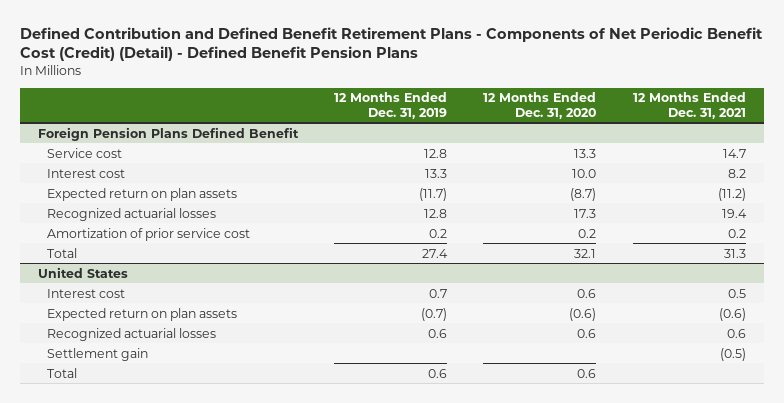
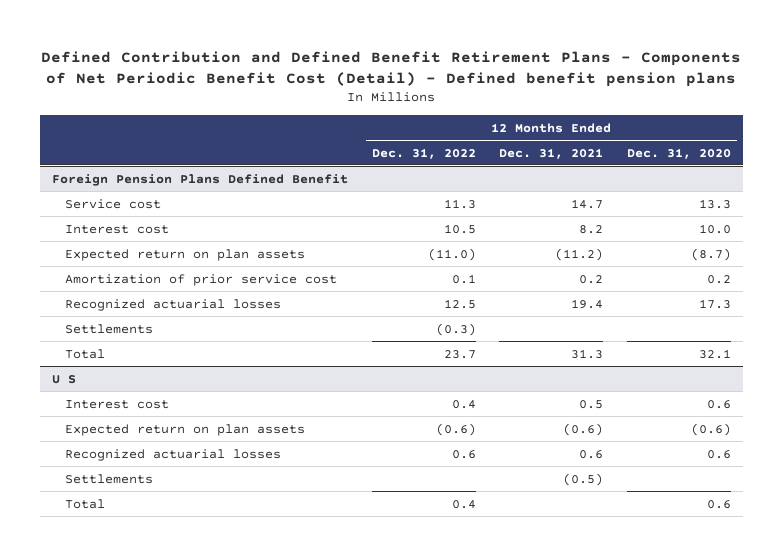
[19,27,763,62] Defined Contribution and Defined Benefit Retirement Plans - Components of Net Periodic Benefit Cost (Credit) (Detail) - Defined Benefit Pension Plans -> [41,50,742,87] Defined Contribution and Defined Benefit Retirement Plans - Components of Net Periodic Benefit Cost (Detail) - Defined benefit pension plans
[334,92,448,119] 12 Months Ended Dec. 31, 2019 -> none
none -> [371,147,476,159] Dec. 31, 2022
[47,207,217,221] Recognized actuarial losses -> [65,298,282,311] Recognized actuarial losses
none -> [65,323,154,334] Settlements
[37,266,128,278] United States -> [51,374,76,384] U S
[47,347,149,361] Settlement gain -> [65,473,154,484] Settlements

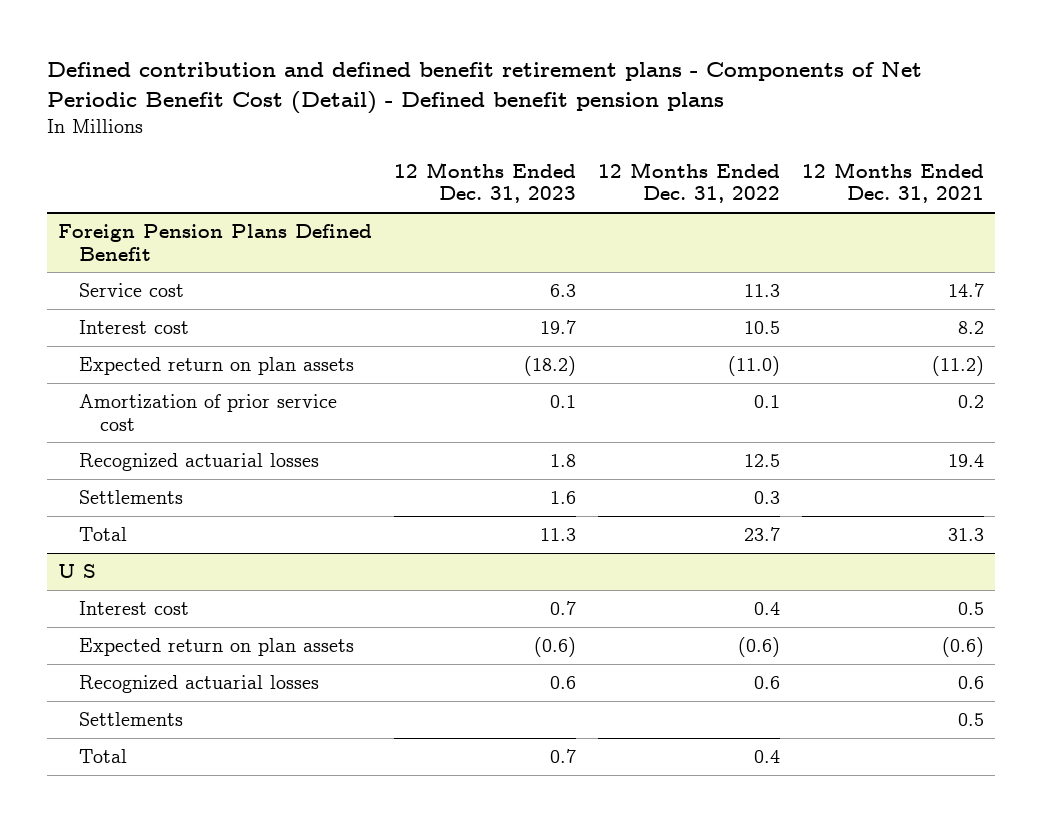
[41,50,742,87] Defined Contribution and Defined Benefit Retirement Plans - Components of Net Periodic Benefit Cost (Detail) - Defined benefit pension plans -> [47,62,923,115] Defined contribution and defined benefit retirement plans - Components of Net Periodic Benefit Cost (Detail) - Defined benefit pension plans
[626,147,731,159] Dec. 31, 2020 -> none
none -> [393,161,576,204] 12 Months Ended Dec. 31, 2023
[435,322,476,336] (0.3) -> [753,491,780,505] 0.3
[563,472,604,486] (0.5) -> [957,713,984,727] 0.5

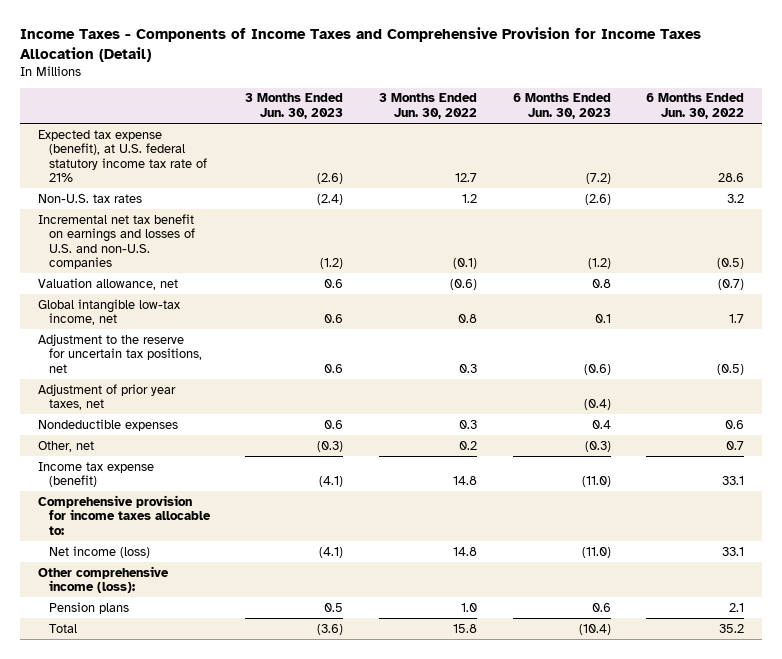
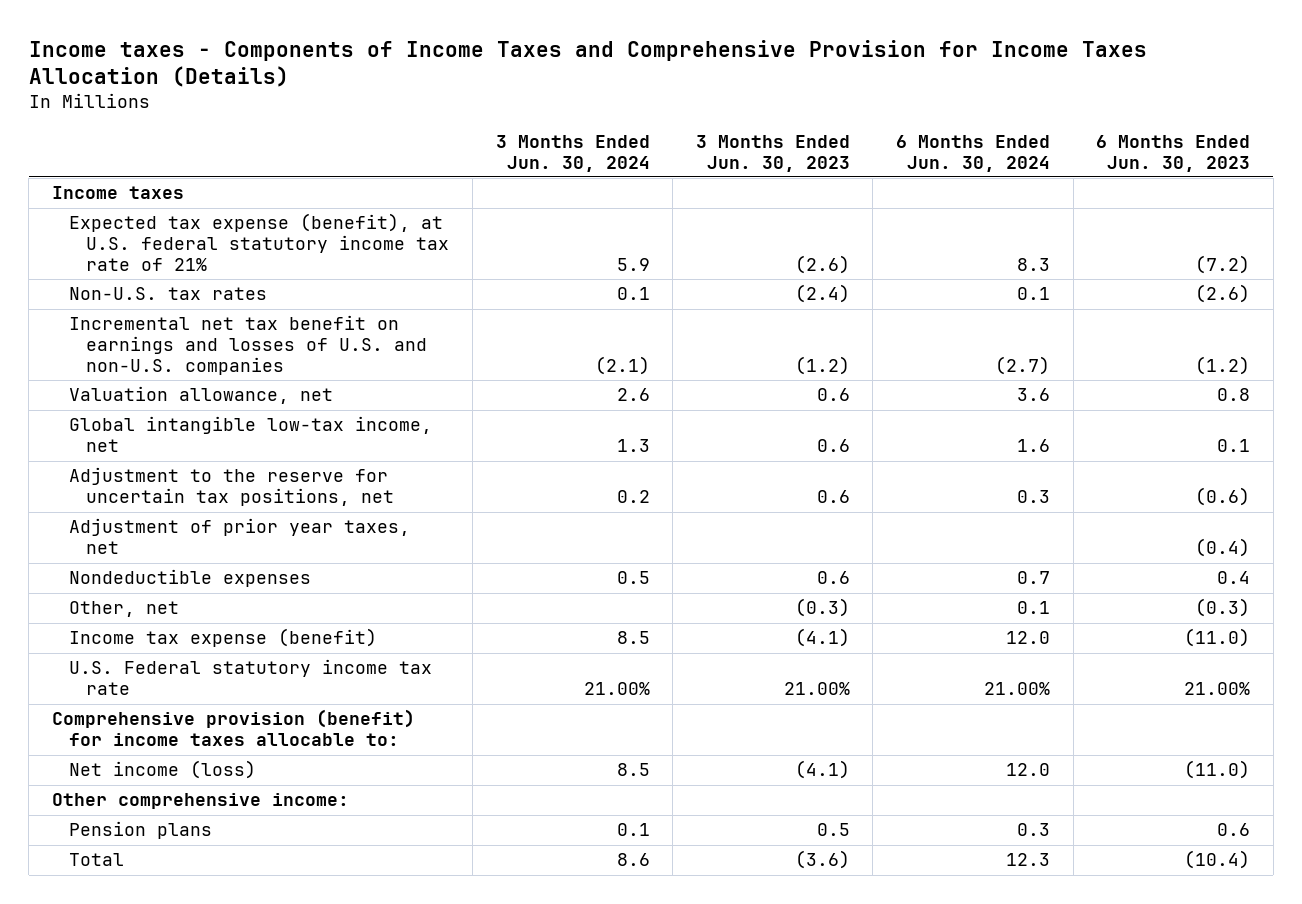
[20,27,702,62] Income Taxes - Components of Income Taxes and Comprehensive Provision for Income Taxes Allocation (Detail) -> [28,39,1147,88] Income taxes - Components of Income Taxes and Comprehensive Provision for Income Taxes Allocation (Details)
[378,93,477,120] 3 Months Ended Jun. 30, 2022 -> none
[646,93,745,120] 6 Months Ended Jun. 30, 2022 -> none
none -> [495,134,650,172] 3 Months Ended Jun. 30, 2024
none -> [896,134,1051,172] 6 Months Ended Jun. 30, 2024
none -> [52,186,185,200] Income taxes
none -> [69,659,433,696] U.S. Federal statutory income tax rate
[37,494,211,535] Comprehensive provision for income taxes allocable to: -> [52,709,416,747] Comprehensive provision (benefit) for income taxes allocable to:
[37,565,169,594] Other comprehensive income (loss): -> [52,793,350,810] Other comprehensive income:

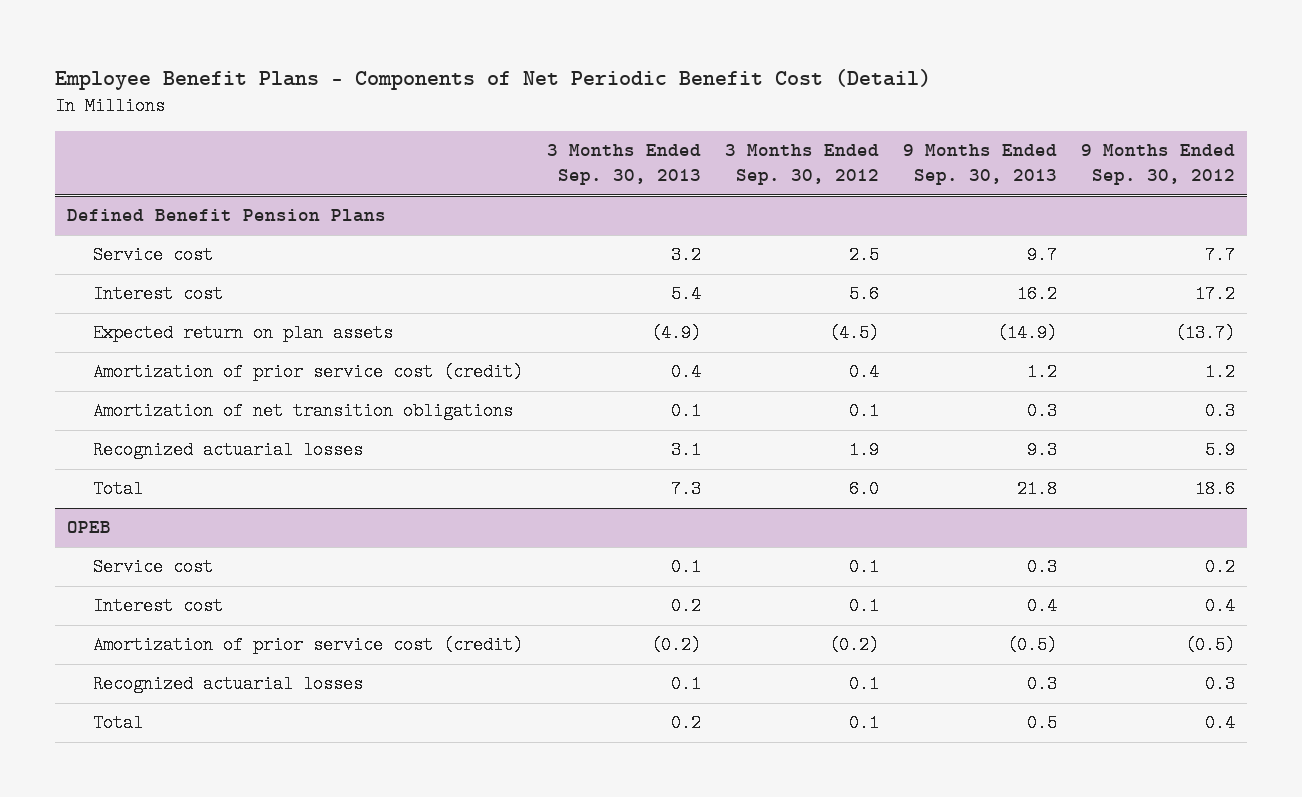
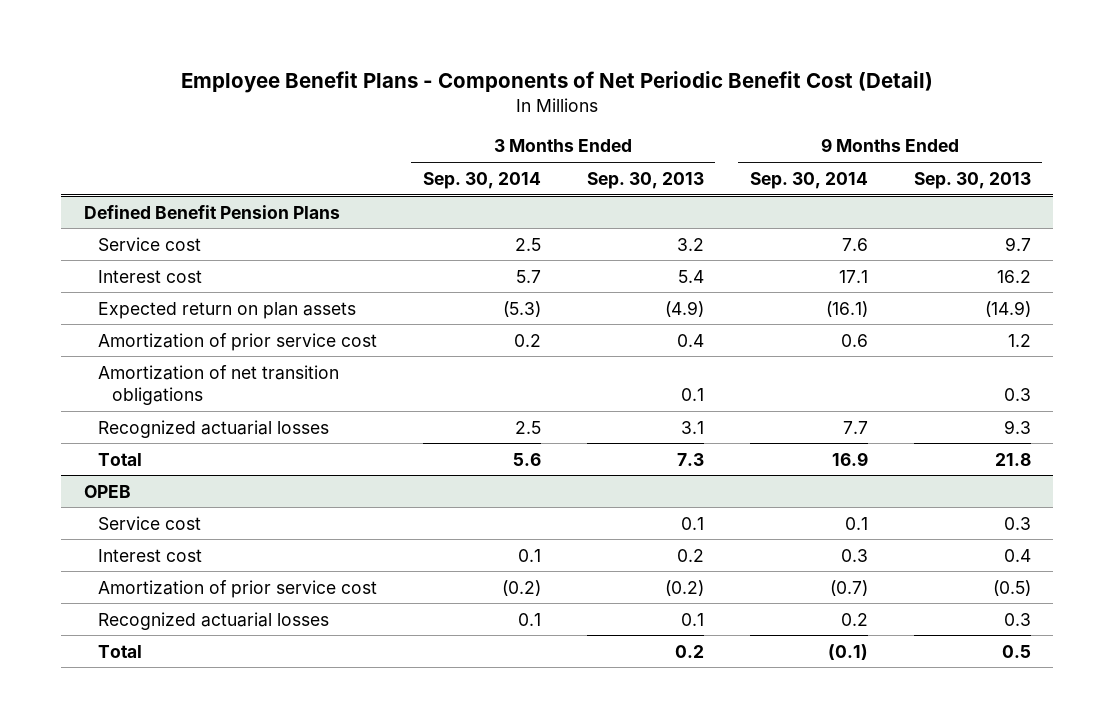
[725,144,880,186] 3 Months Ended Sep. 30, 2012 -> none
[1081,144,1236,186] 9 Months Ended Sep. 30, 2012 -> none
none -> [422,171,541,189] Sep. 30, 2014
none -> [749,171,868,189] Sep. 30, 2014
[93,363,524,382] Amortization of prior service cost (credit) -> [97,332,377,351] Amortization of prior service cost
[93,636,524,655] Amortization of prior service cost (credit) -> [97,579,377,598] Amortization of prior service cost

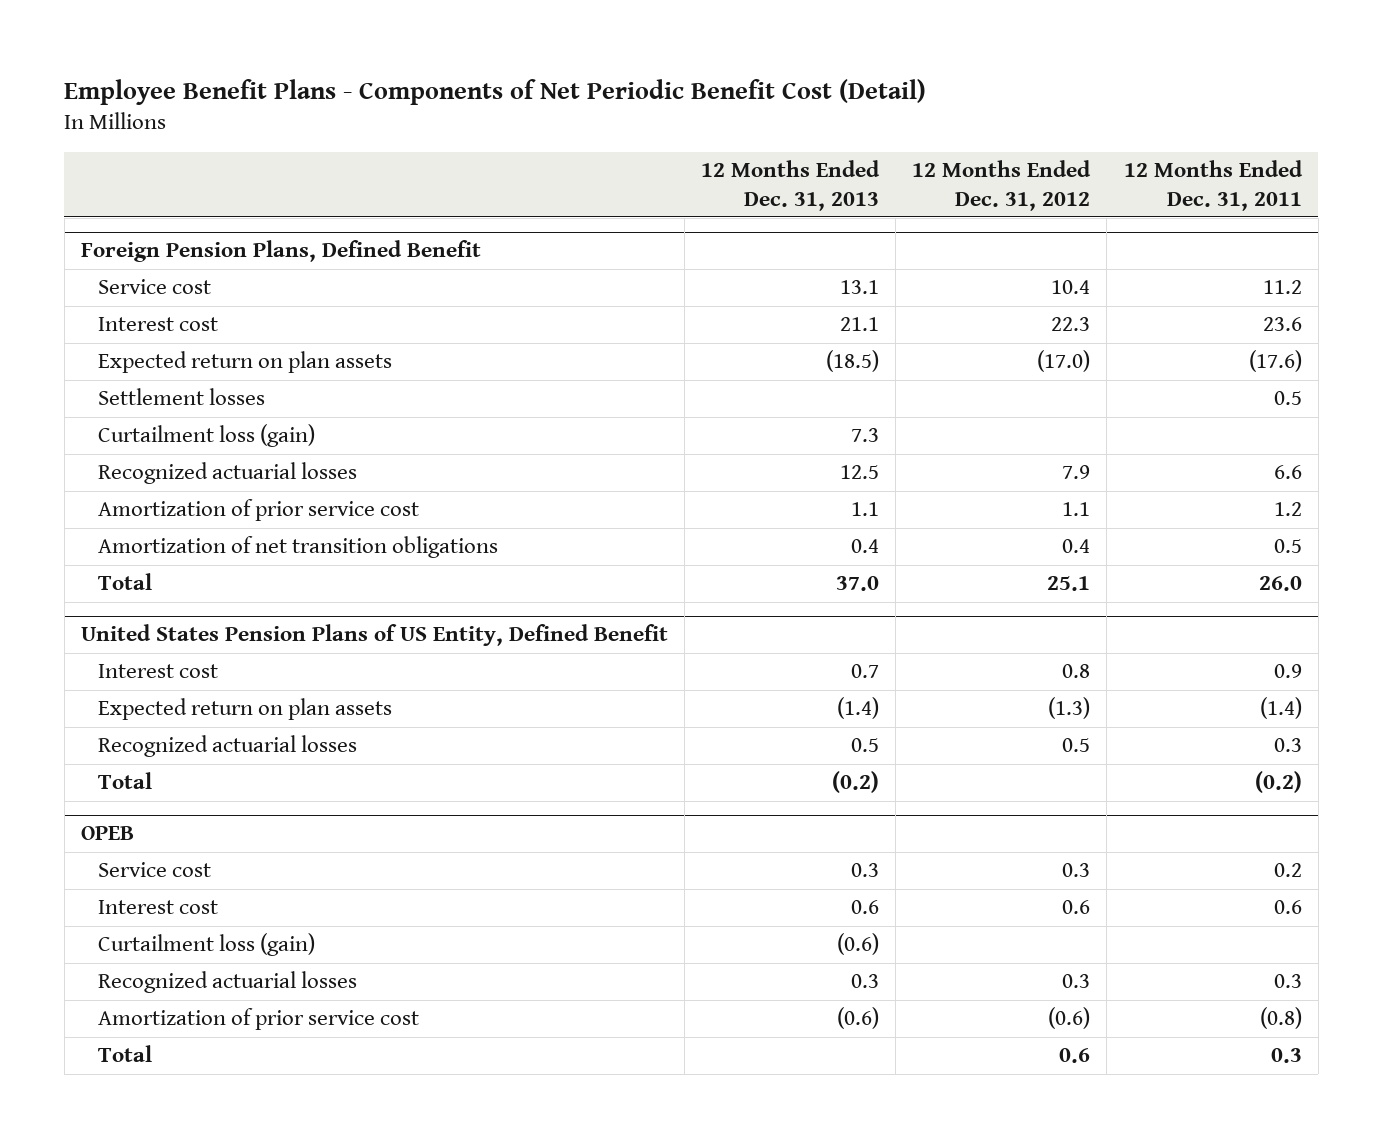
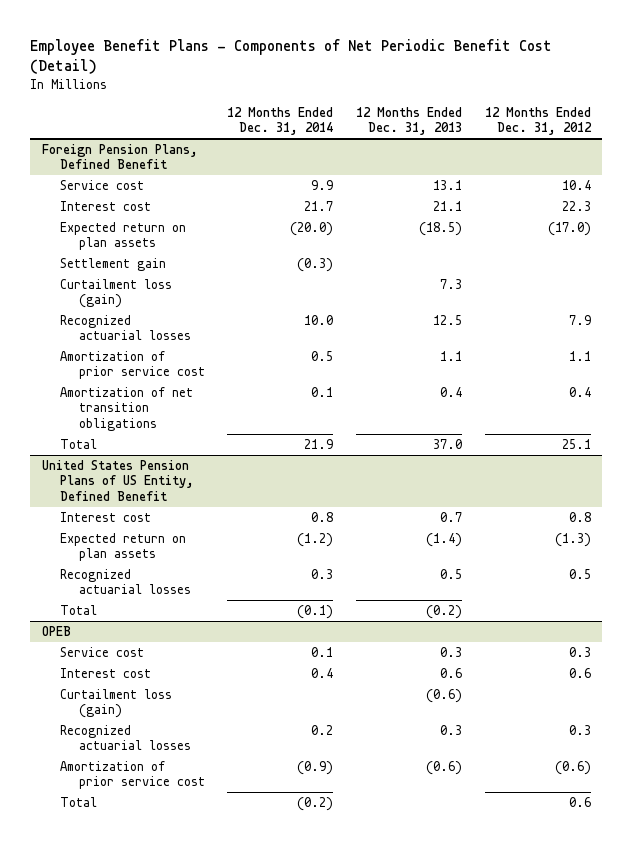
[1123,160,1303,211] 12 Months Ended Dec. 31, 2011 -> none
none -> [227,106,334,136] 12 Months Ended Dec. 31, 2014
[98,388,266,406] Settlement losses -> [60,258,167,272] Settlement gain

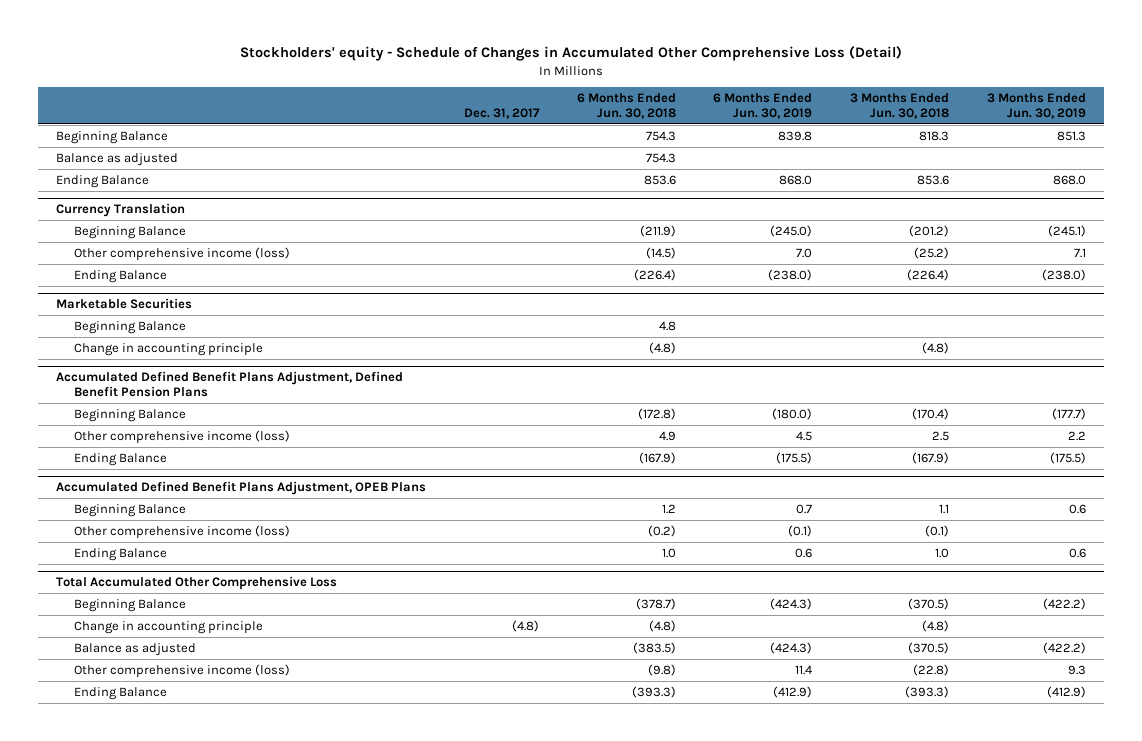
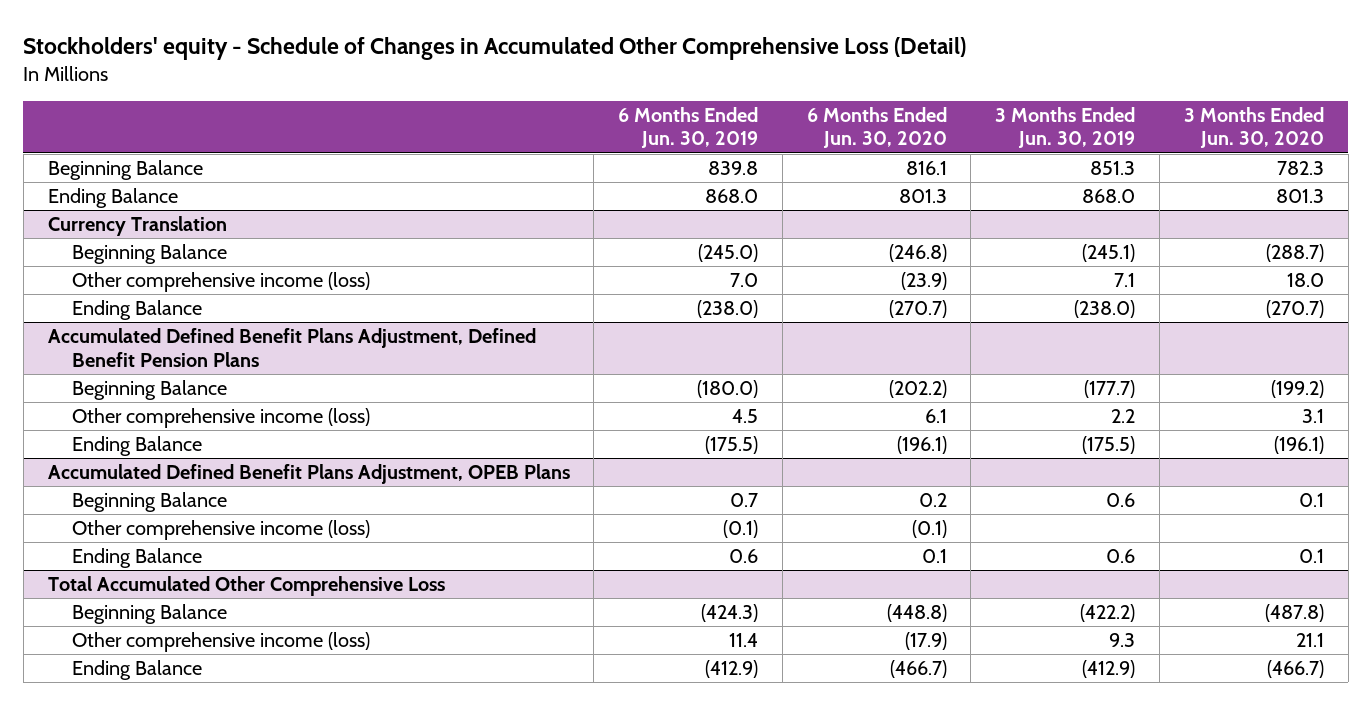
[463,108,540,120] Dec. 31, 2017 -> none
[576,93,676,120] 6 Months Ended Jun. 30, 2018 -> none
[849,93,949,120] 3 Months Ended Jun. 30, 2018 -> none
none -> [806,107,947,149] 6 Months Ended Jun. 30, 2020
none -> [1183,107,1324,149] 3 Months Ended Jun. 30, 2020
[56,152,179,166] Balance as adjusted -> none
[56,298,193,310] Marketable Securities -> none
[74,320,187,334] Beginning Balance -> none
[74,342,264,356] Change in accounting principle -> none
[74,620,264,634] Change in accounting principle -> none
[74,642,197,656] Balance as adjusted -> none

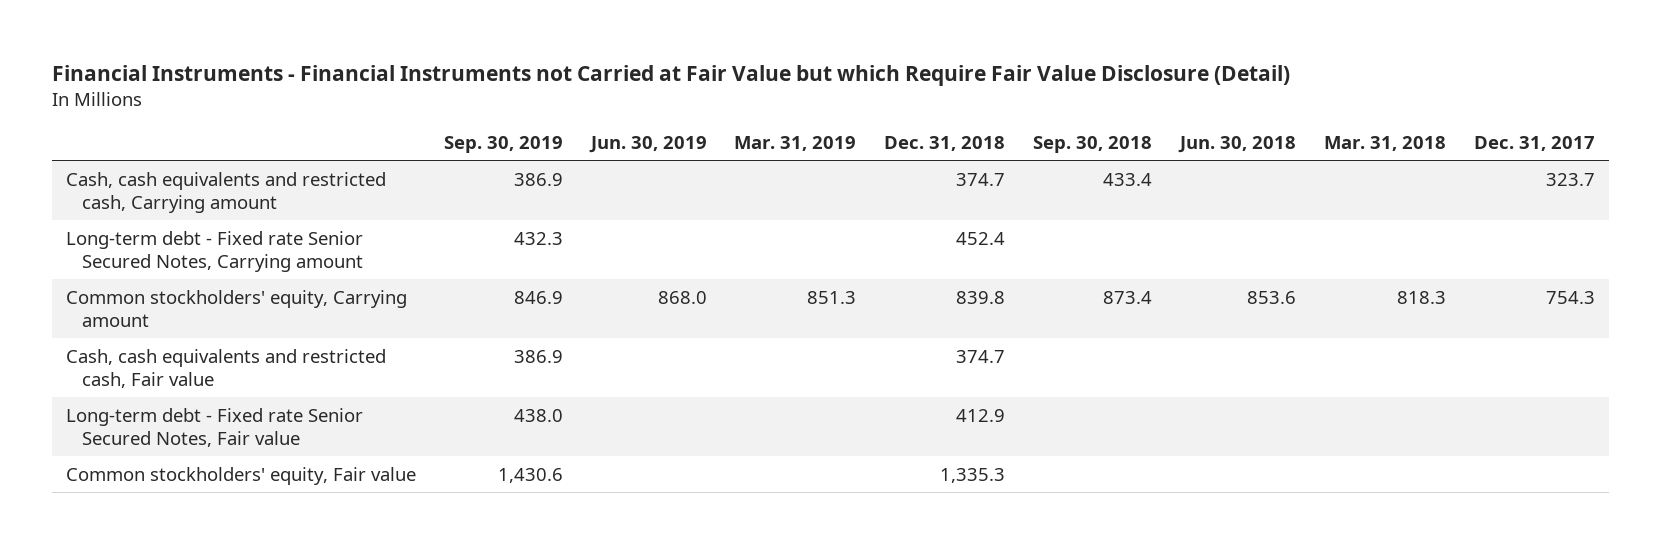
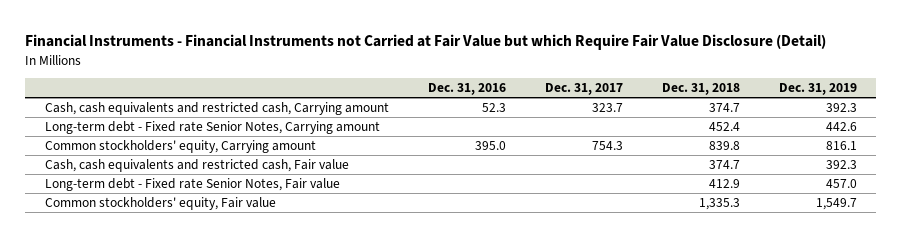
[443,135,563,153] Sep. 30, 2019 -> none
[588,135,707,153] Jun. 30, 2019 -> none
[734,135,857,151] Mar. 31, 2019 -> none
[1033,135,1153,153] Sep. 30, 2018 -> none
[1177,135,1296,153] Jun. 30, 2018 -> none
[1323,135,1446,151] Mar. 31, 2018 -> none
none -> [427,83,506,96] Dec. 31, 2016
none -> [778,83,857,96] Dec. 31, 2019
[66,230,364,272] Long-term debt - Fixed rate Senior Secured Notes, Carrying amount -> [44,121,380,135] Long-term debt - Fixed rate Senior Notes, Carrying amount
[66,407,364,447] Long-term debt - Fixed rate Senior Secured Notes, Fair value -> [44,178,340,192] Long-term debt - Fixed rate Senior Notes, Fair value

